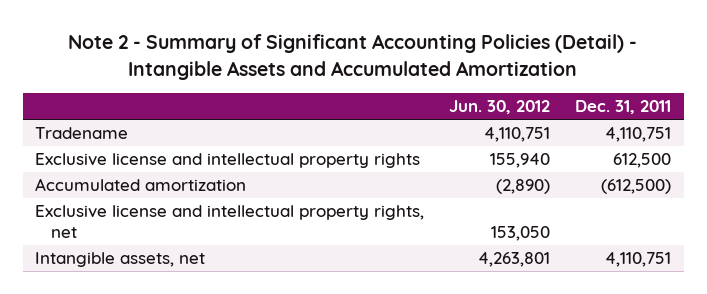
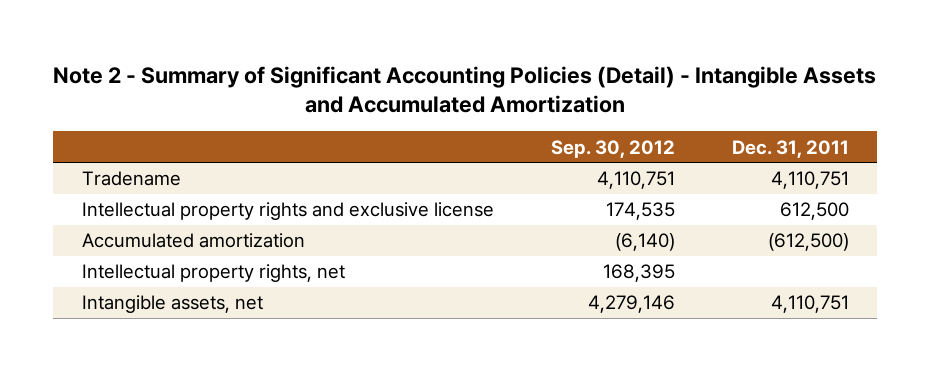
[449,100,551,115] Jun. 30, 2012 -> none
none -> [550,139,675,158] Sep. 30, 2012
[35,153,421,169] Exclusive license and intellectual property rights -> [81,202,494,221] Intellectual property rights and exclusive license
[35,205,425,239] Exclusive license and intellectual property rights, net -> [81,264,345,283] Intellectual property rights, net

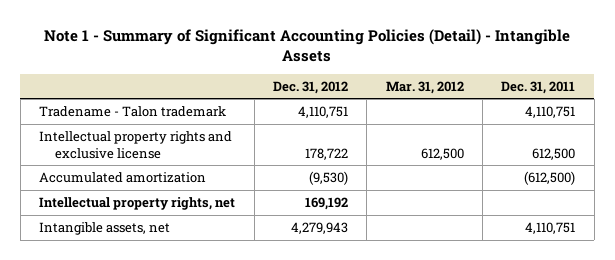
[53,65,877,114] Note 2 - Summary of Significant Accounting Policies (Detail) - Intangible Assets and Accumulated Amortization -> [44,28,571,62] Note 1 - Summary of Significant Accounting Policies (Detail) - Intangible Assets
[550,139,675,158] Sep. 30, 2012 -> none
none -> [272,80,348,94] Dec. 31, 2012
none -> [385,80,464,94] Mar. 31, 2012
[81,171,181,187] Tradename -> [39,105,227,117] Tradename - Talon trademark

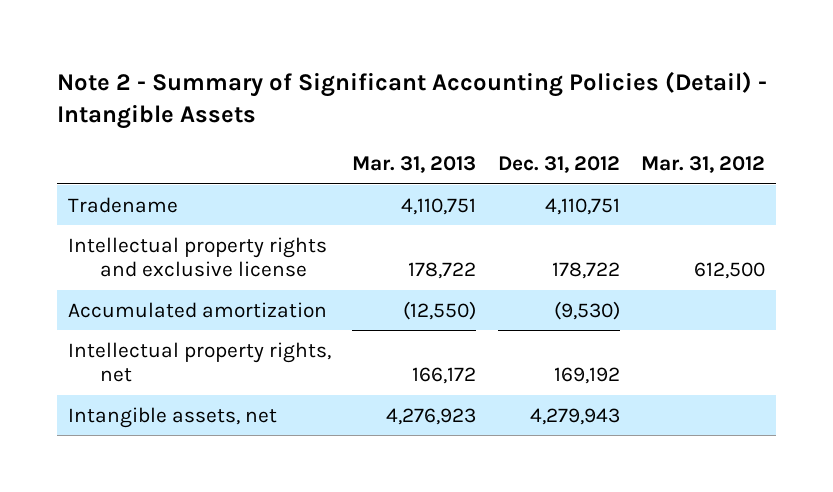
[44,28,571,62] Note 1 - Summary of Significant Accounting Policies (Detail) - Intangible Assets -> [57,70,768,130] Note 2 - Summary of Significant Accounting Policies (Detail) - Intangible Assets
[501,80,576,94] Dec. 31, 2011 -> none
none -> [352,156,477,174] Mar. 31, 2013
[39,105,227,117] Tradename - Talon trademark -> [67,196,178,213] Tradename

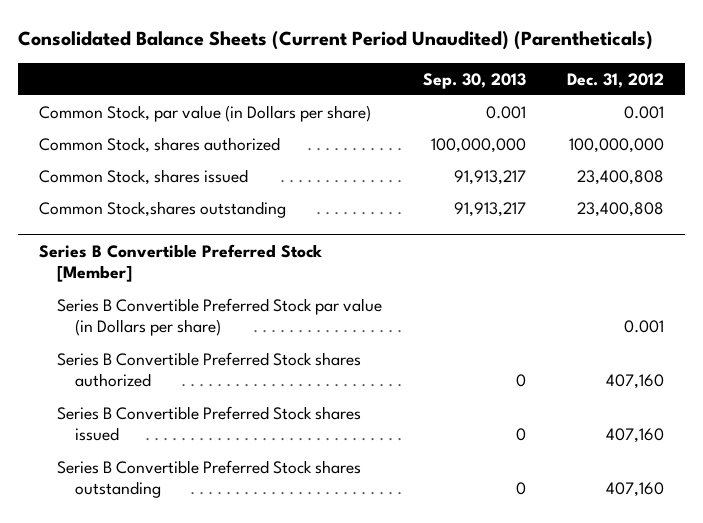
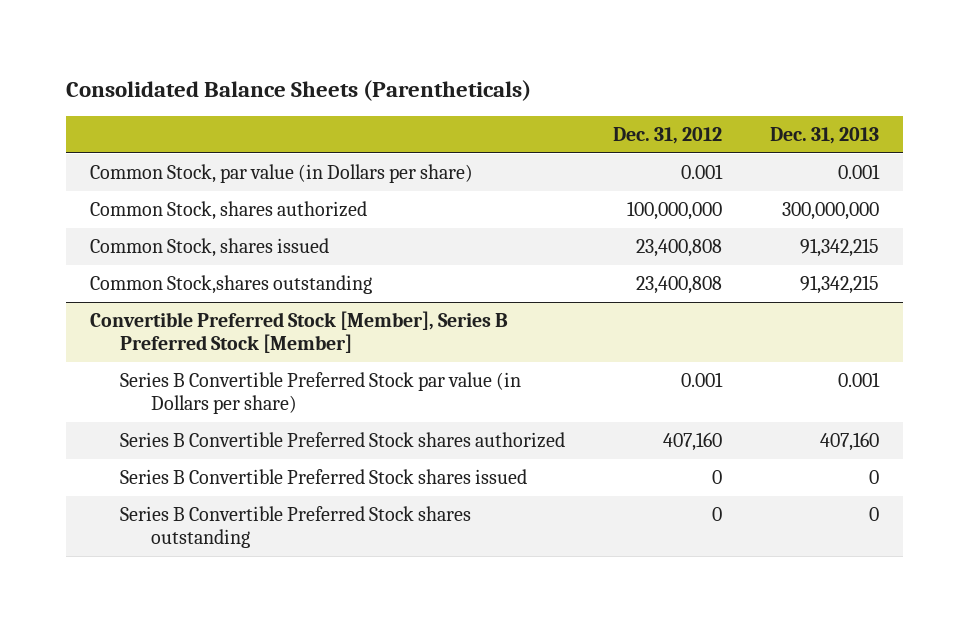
[18,31,654,51] Consolidated Balance Sheets (Current Period Unaudited) (Parentheticals) -> [66,79,532,101] Consolidated Balance Sheets (Parentheticals)
[422,72,526,89] Sep. 30, 2013 -> none
none -> [770,127,880,145] Dec. 31, 2013
[38,243,322,283] Series B Convertible Preferred Stock [Member] -> [90,311,509,354] Convertible Preferred Stock [Member], Series B Preferred Stock [Member]
[606,428,665,444] 407,160 -> [712,470,723,485] 0
[606,482,665,498] 407,160 -> [712,507,723,522] 0

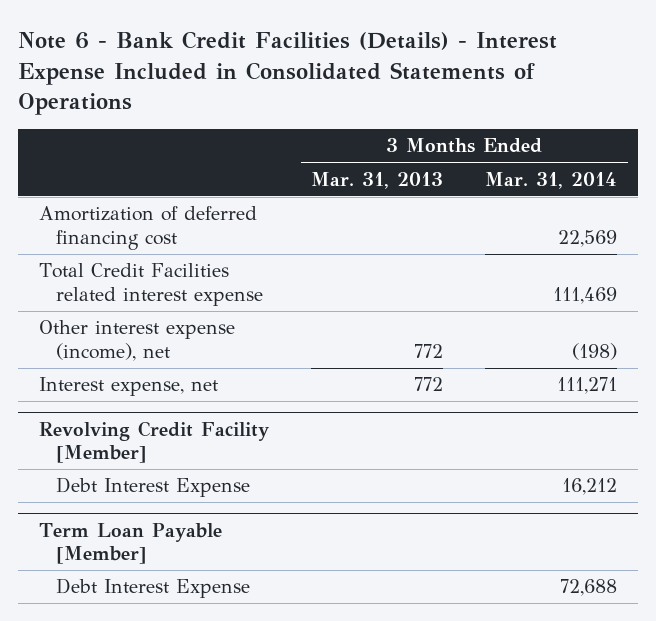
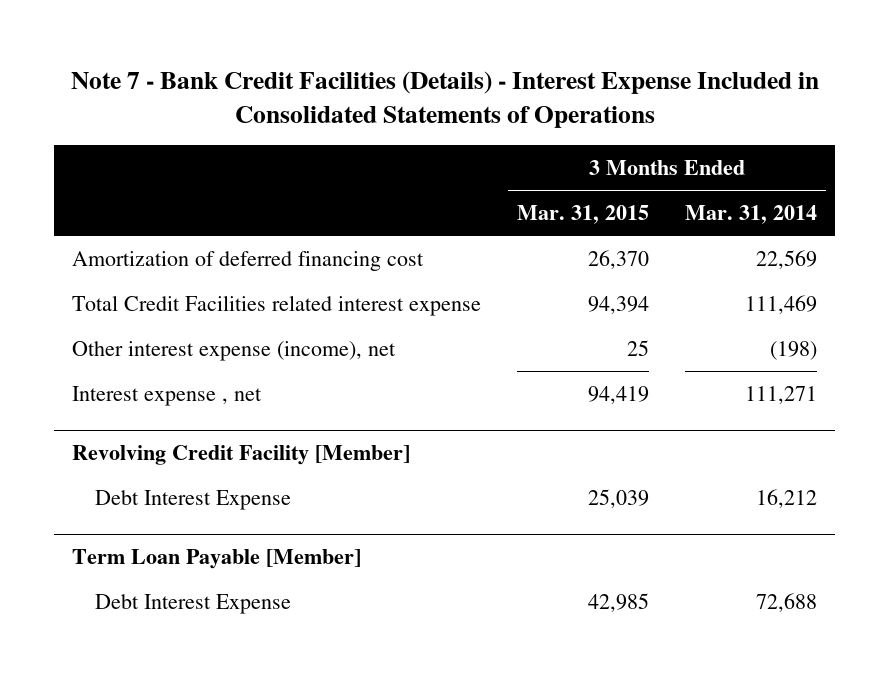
[17,31,557,116] Note 6 - Bank Credit Facilities (Details) - Interest Expense Included in Consolidated Statements of Operations -> [70,70,819,129] Note 7 - Bank Credit Facilities (Details) - Interest Expense Included in Consolidated Statements of Operations
[311,171,444,189] Mar. 31, 2013 -> none
none -> [517,205,650,225] Mar. 31, 2015
[38,377,218,397] Interest expense, net -> [72,385,263,406] Interest expense , net

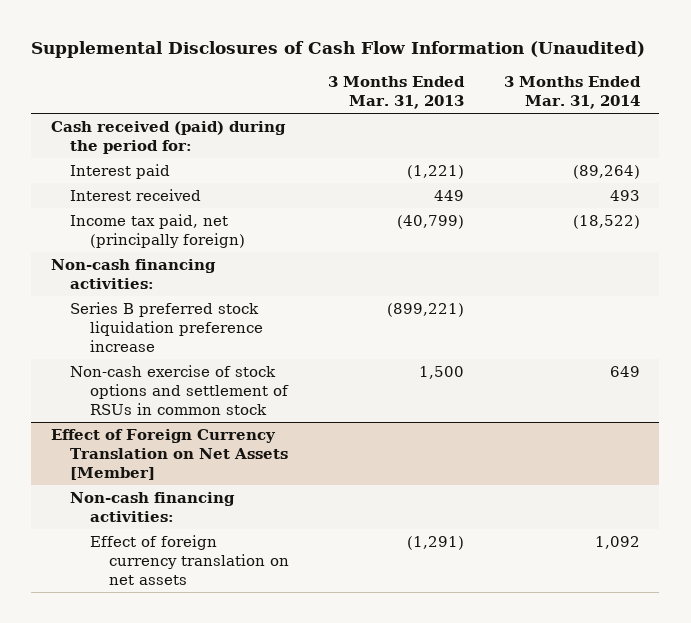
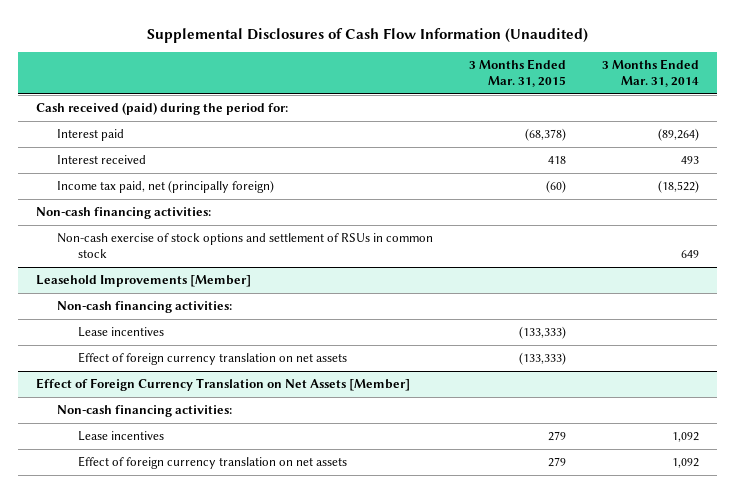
[328,76,466,110] 3 Months Ended Mar. 31, 2013 -> none
none -> [469,58,567,88] 3 Months Ended Mar. 31, 2015
[70,302,263,352] Series B preferred stock liquidation preference increase -> none
none -> [36,275,252,288] Leasehold Improvements [Member]
none -> [57,301,233,314] Non-cash financing activities:
none -> [77,327,164,338] Lease incentives
none -> [77,352,347,366] Effect of foreign currency translation on net assets
none -> [77,431,164,442] Lease incentives

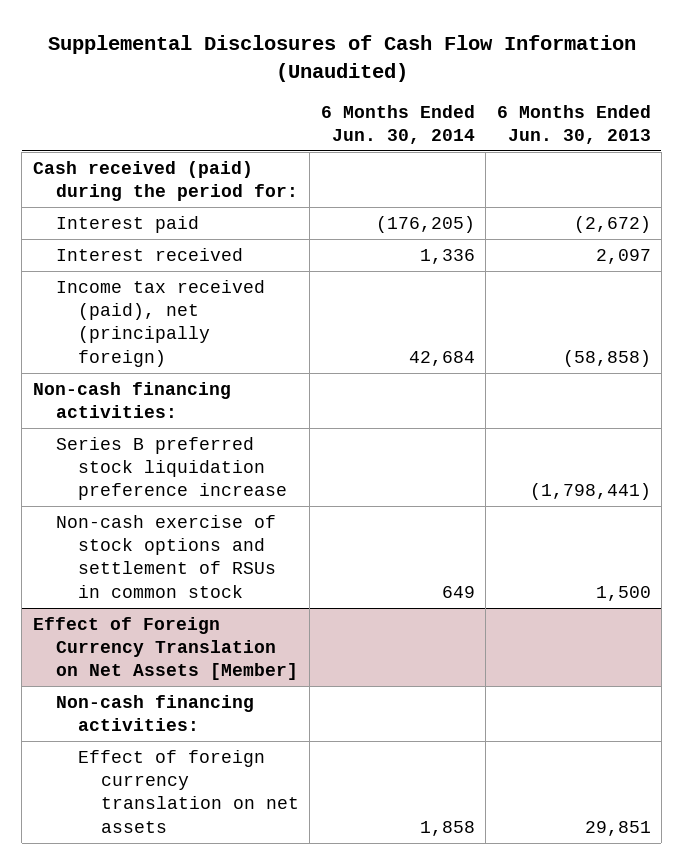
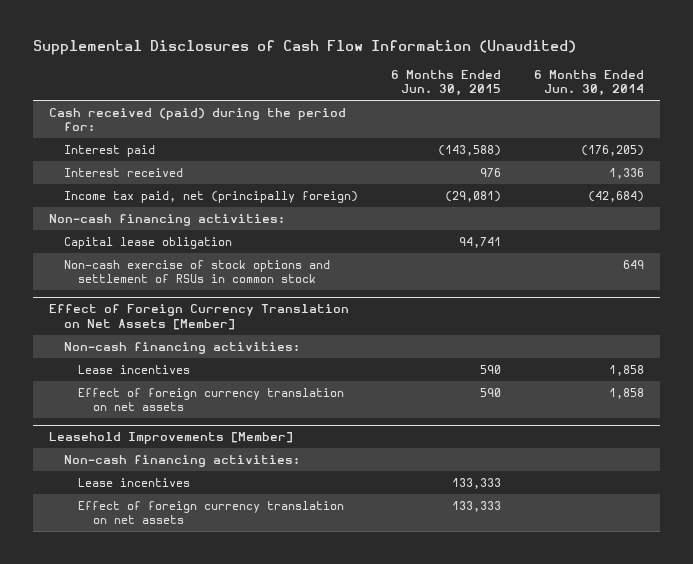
[496,104,651,145] 6 Months Ended Jun. 30, 2013 -> none
none -> [390,69,501,97] 6 Months Ended Jun. 30, 2015
[55,279,265,367] Income tax received (paid), net (principally foreign) -> [63,190,358,203] Income tax paid, net (principally foreign)
[408,350,475,366] 42,684 -> [587,190,644,202] (42,684)
[55,436,288,501] Series B preferred stock liquidation preference increase -> none
none -> [63,236,232,249] Capital lease obligation
none -> [78,364,191,374] Lease incentives
none -> [49,432,294,445] Leasehold Improvements [Member]
none -> [63,454,300,467] Non-cash financing activities:
none -> [78,477,191,487] Lease incentives
none -> [78,500,345,525] Effect of foreign currency translation on net assets

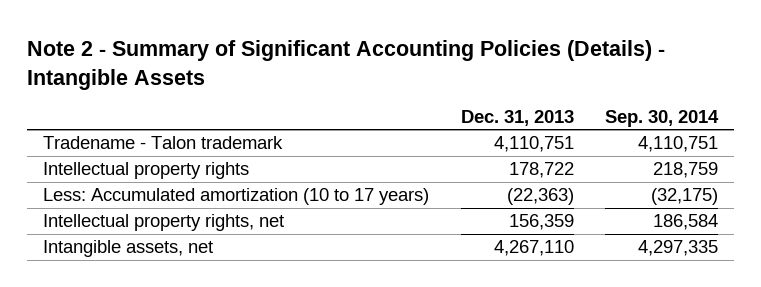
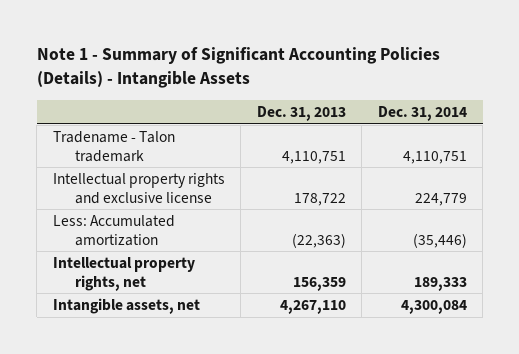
[27,39,666,90] Note 2 - Summary of Significant Accounting Policies (Details) - Intangible Assets -> [36,47,440,89] Note 1 - Summary of Significant Accounting Policies (Details) - Intangible Assets
[605,109,720,127] Sep. 30, 2014 -> none
none -> [377,105,467,121] Dec. 31, 2014
[43,162,250,180] Intellectual property rights -> [52,172,225,204] Intellectual property rights and exclusive license
[43,188,430,206] Less: Accumulated amortization (10 to 17 years) -> [52,214,175,246] Less: Accumulated amortization

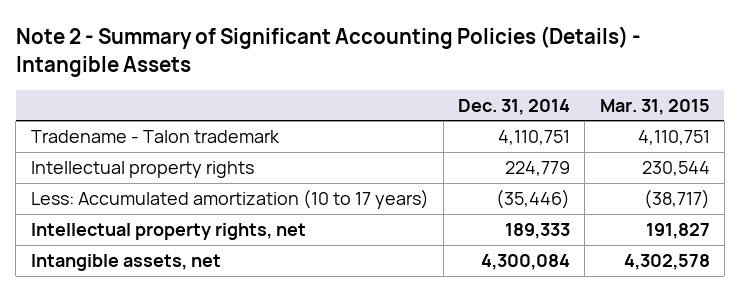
[36,47,440,89] Note 1 - Summary of Significant Accounting Policies (Details) - Intangible Assets -> [15,25,641,77] Note 2 - Summary of Significant Accounting Policies (Details) - Intangible Assets
[256,105,346,121] Dec. 31, 2013 -> none
none -> [599,98,710,115] Mar. 31, 2015
[52,172,225,204] Intellectual property rights and exclusive license -> [30,160,254,178] Intellectual property rights
[52,214,175,246] Less: Accumulated amortization -> [30,188,429,209] Less: Accumulated amortization (10 to 17 years)

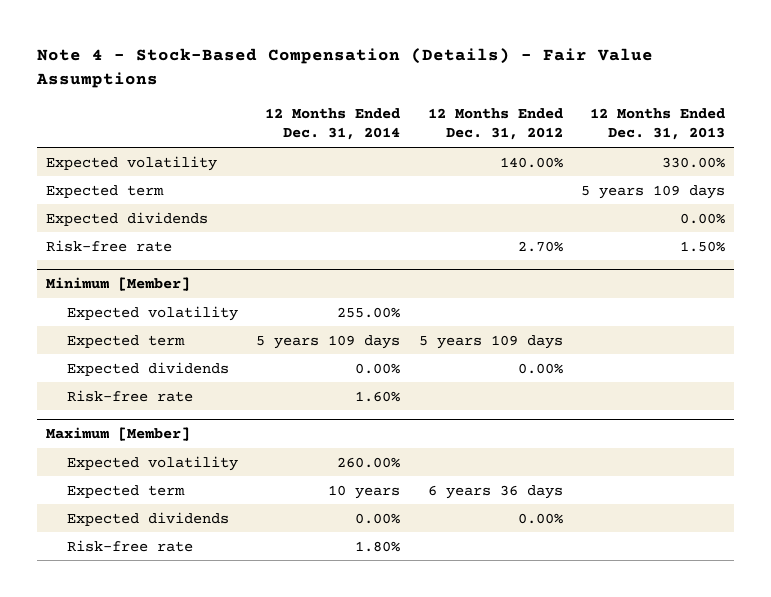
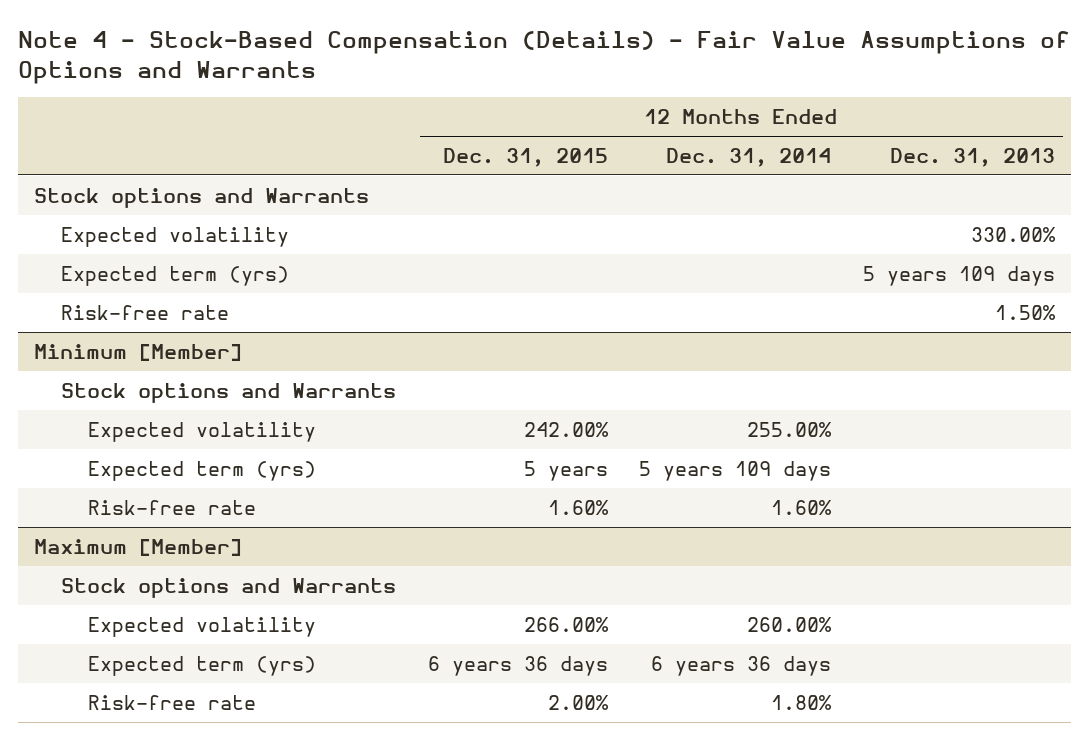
[35,48,653,89] Note 4 - Stock-Based Compensation (Details) - Fair Value Assumptions -> [18,31,1071,85] Note 4 - Stock-Based Compensation (Details) - Fair Value Assumptions of Options and Warrants
[427,108,563,141] 12 Months Ended Dec. 31, 2012 -> none
none -> [442,147,608,167] Dec. 31, 2015
none -> [33,187,369,208] Stock options and Warrants
[45,211,208,226] Expected dividends -> none
[45,184,164,198] Expected term -> [61,265,290,286] Expected term (yrs)
none -> [61,382,397,403] Stock options and Warrants
[66,361,229,376] Expected dividends -> none
[66,334,185,348] Expected term -> [88,460,317,481] Expected term (yrs)
none -> [61,577,397,598] Stock options and Warrants
[66,511,229,526] Expected dividends -> none
[66,484,185,498] Expected term -> [88,655,317,676] Expected term (yrs)
[328,484,401,499] 10 years -> [651,655,832,676] 6 years 36 days

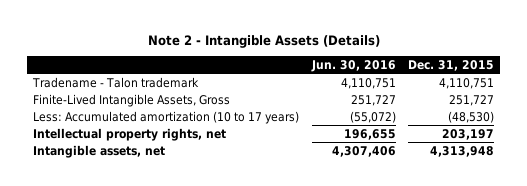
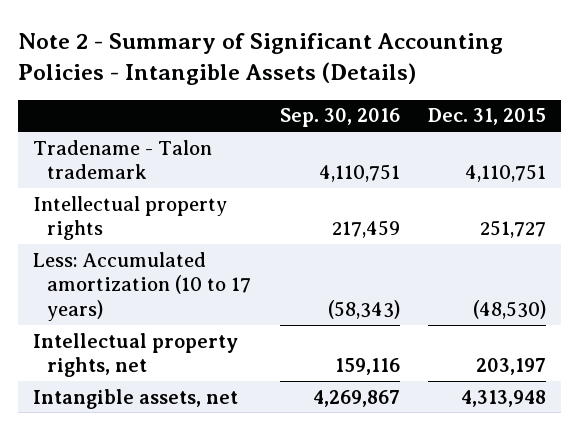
[147,34,380,48] Note 2 - Intangible Assets (Details) -> [18,33,504,86] Note 2 - Summary of Significant Accounting Policies - Intangible Assets (Details)
[310,59,396,72] Jun. 30, 2016 -> none
none -> [279,108,400,128] Sep. 30, 2016
[33,93,231,107] Finite-Lived Intangible Assets, Gross -> [32,195,227,241] Intellectual property rights

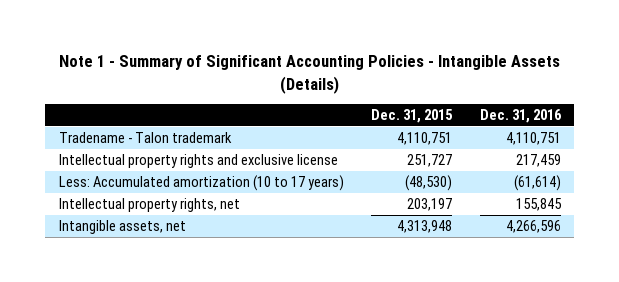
[18,33,504,86] Note 2 - Summary of Significant Accounting Policies - Intangible Assets (Details) -> [58,55,560,94] Note 1 - Summary of Significant Accounting Policies - Intangible Assets (Details)
[279,108,400,128] Sep. 30, 2016 -> none
none -> [479,109,562,124] Dec. 31, 2016
[32,195,227,241] Intellectual property rights -> [58,154,338,169] Intellectual property rights and exclusive license

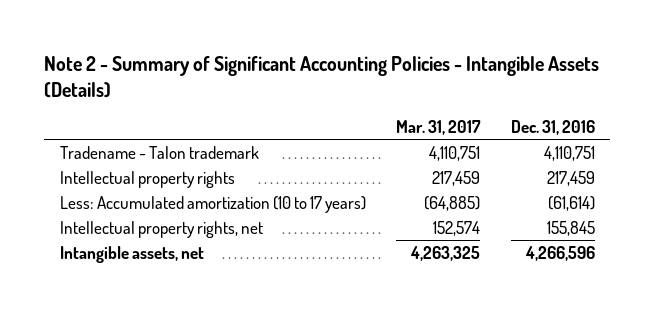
[58,55,560,94] Note 1 - Summary of Significant Accounting Policies - Intangible Assets (Details) -> [44,55,600,98] Note 2 - Summary of Significant Accounting Policies - Intangible Assets (Details)
[371,109,454,124] Dec. 31, 2015 -> none
none -> [396,119,482,135] Mar. 31, 2017
[58,154,338,169] Intellectual property rights and exclusive license -> [59,170,235,188] Intellectual property rights

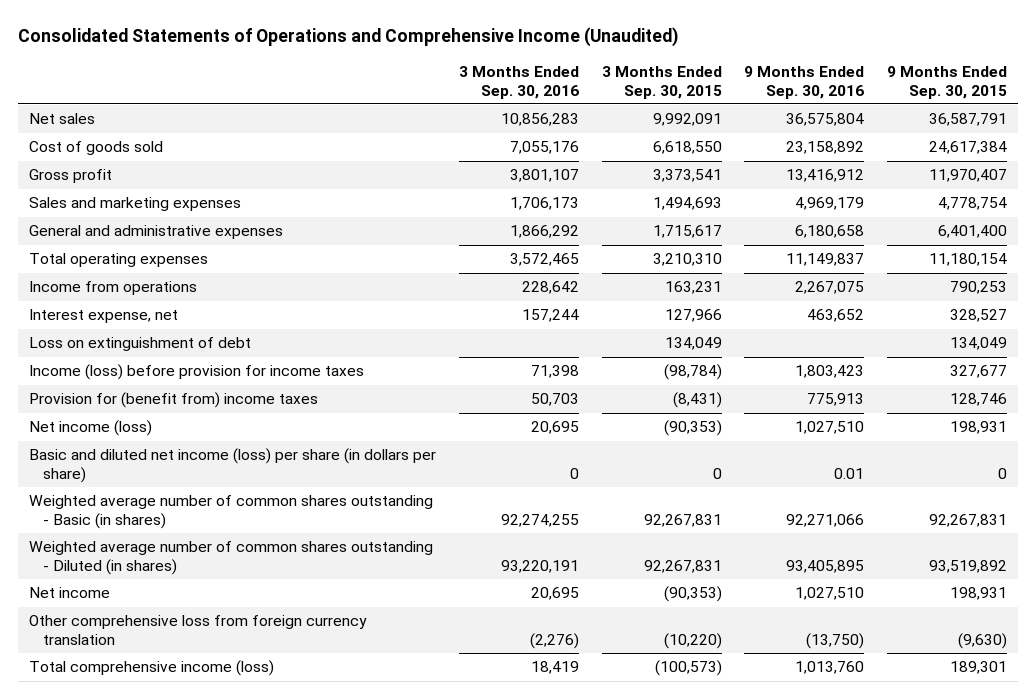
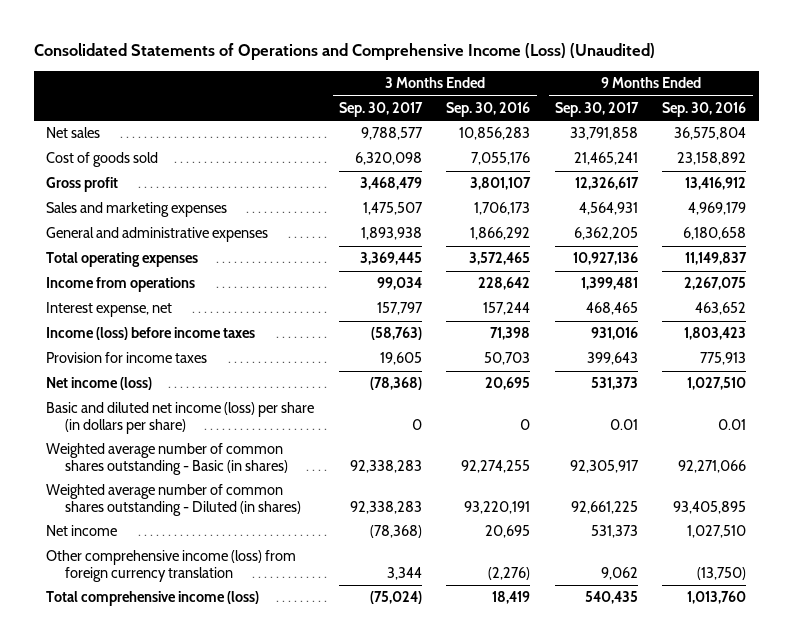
[18,27,679,48] Consolidated Statements of Operations and Comprehensive Income (Unaudited) -> [34,43,656,61] Consolidated Statements of Operations and Comprehensive Income (Loss) (Unaudited)
[601,65,722,99] 3 Months Ended Sep. 30, 2015 -> none
[886,65,1007,99] 9 Months Ended Sep. 30, 2015 -> none
none -> [338,101,423,117] Sep. 30, 2017
none -> [554,101,639,117] Sep. 30, 2017
[29,337,252,352] Loss on extinguishment of debt -> none
[29,364,365,381] Income (loss) before provision for income taxes -> [46,327,256,341] Income (loss) before income taxes
[29,392,319,409] Provision for (benefit from) income taxes -> [46,352,208,364] Provision for income taxes
[29,615,368,645] Other comprehensive loss from foreign currency translation -> [46,550,297,582] Other comprehensive income (loss) from foreign currency translation

